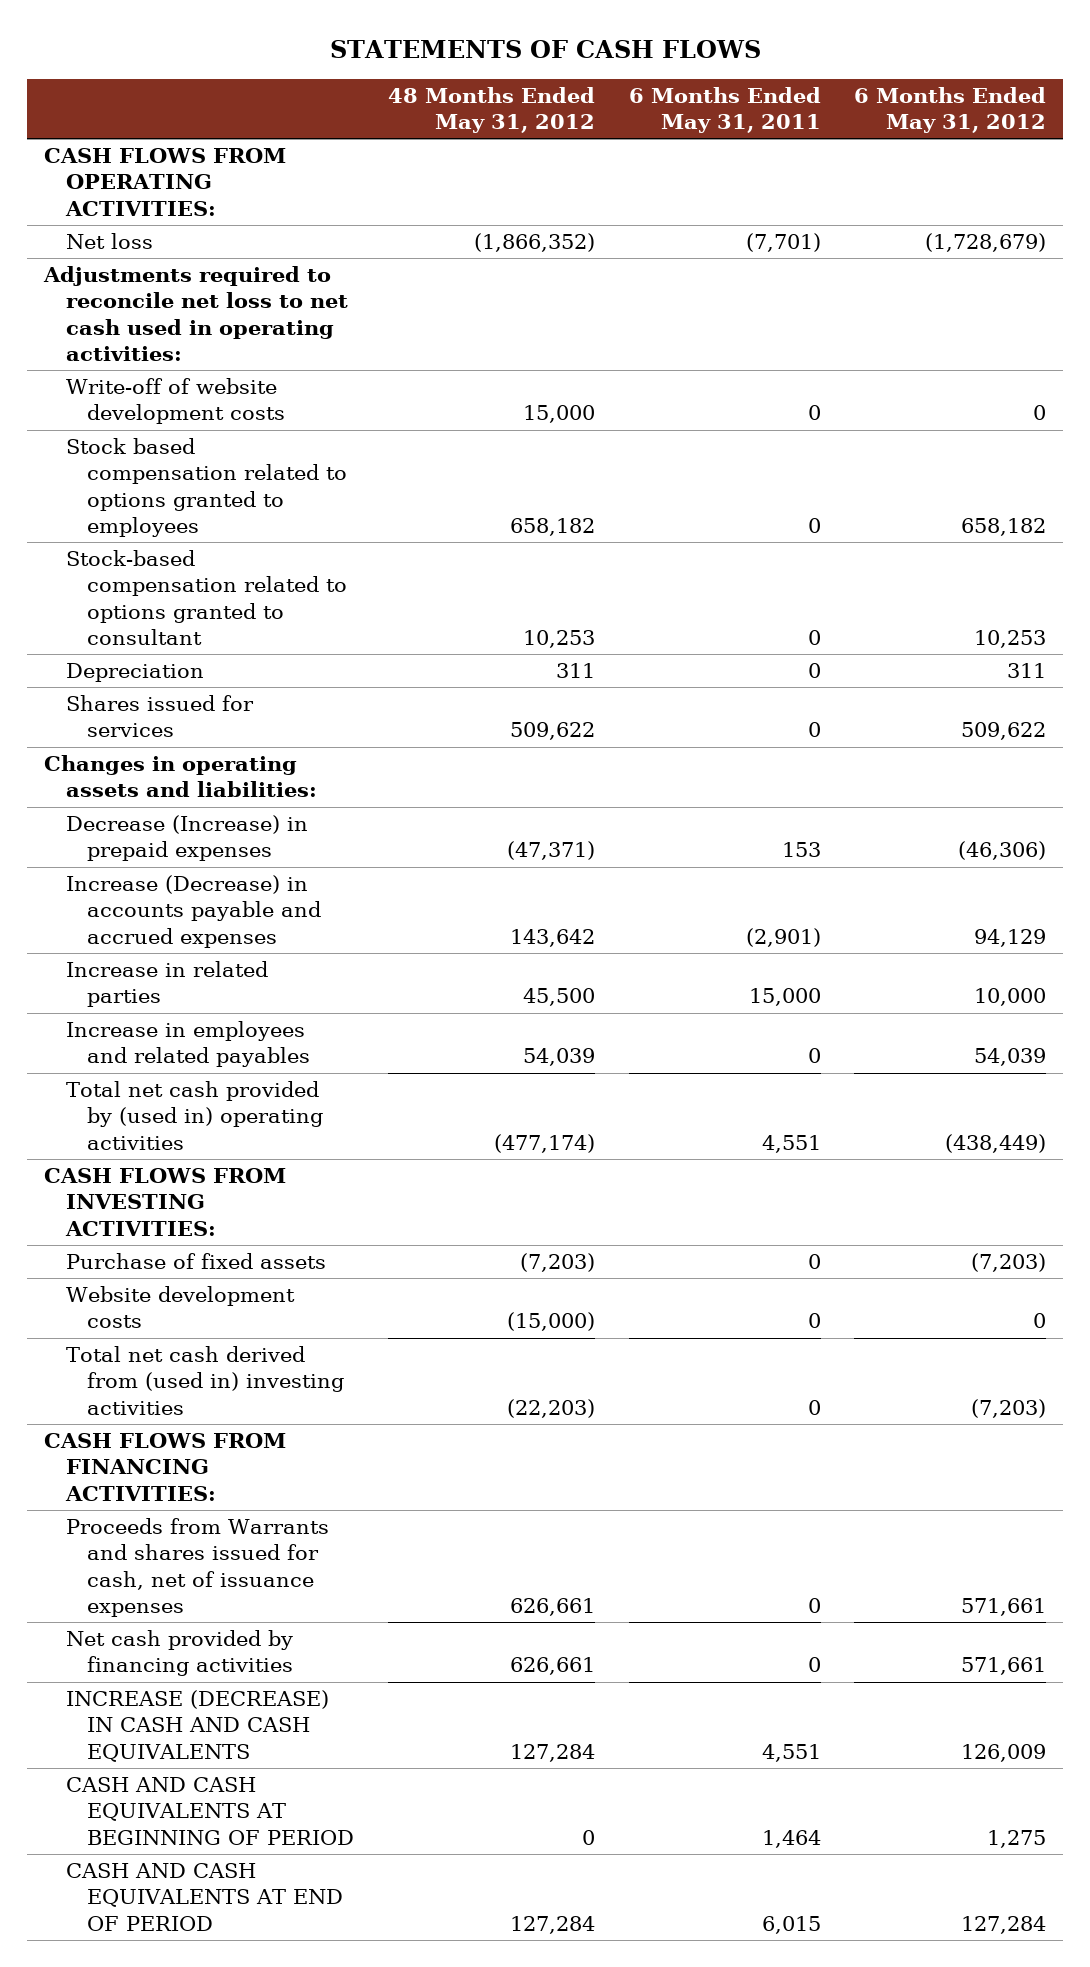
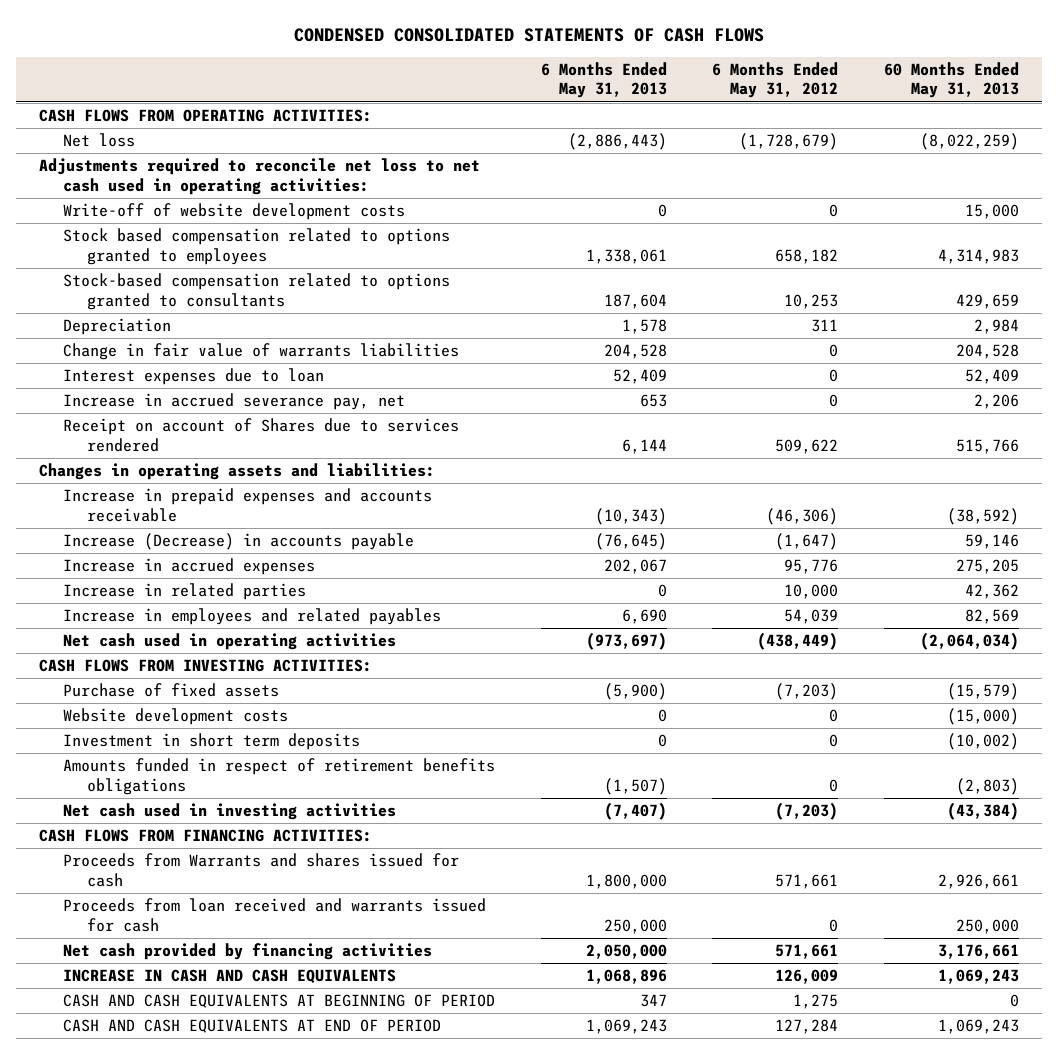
[329,40,761,59] STATEMENTS OF CASH FLOWS -> [294,28,765,43] CONDENSED CONSOLIDATED STATEMENTS OF CASH FLOWS
[387,86,595,133] 48 Months Ended May 31, 2012 -> none
[628,86,821,133] 6 Months Ended May 31, 2011 -> none
none -> [540,62,667,99] 6 Months Ended May 31, 2013
none -> [883,62,1019,99] 60 Months Ended May 31, 2013
[65,550,348,645] Stock-based compensation related to options granted to consultant -> [63,273,451,310] Stock-based compensation related to options granted to consultants
none -> [63,343,460,361] Change in fair value of warrants liabilities
none -> [63,368,325,386] Interest expenses due to loan
none -> [63,393,406,411] Increase in accrued severance pay, net
[65,695,254,738] Shares issued for services -> [63,418,460,452] Receipt on account of Shares due to services rendered
[65,815,308,862] Decrease (Increase) in prepaid expenses -> [63,488,433,522] Increase in prepaid expenses and accounts receivable
[65,875,322,948] Increase (Decrease) in accounts payable and accrued expenses -> [63,533,415,551] Increase (Decrease) in accounts payable
[974,928,1047,947] 94,129 -> [775,533,839,551] (1,647)
none -> [63,558,316,576] Increase in accrued expenses
[65,1081,324,1150] Total net cash provided by (used in) operating activities -> [63,633,397,651] Net cash used in operating activities
none -> [63,733,361,751] Investment in short term deposits
none -> [63,758,496,795] Amounts funded in respect of retirement benefits obligations
[65,1346,345,1415] Total net cash derived from (used in) investing activities -> [63,803,397,821] Net cash used in investing activities
[65,1518,329,1617] Proceeds from Warrants and shares issued for cash, net of issuance expenses -> [63,853,460,887] Proceeds from Warrants and shares issued for cash
none -> [63,898,487,932] Proceeds from loan received and warrants issued for cash
[65,1690,329,1762] INCREASE (DECREASE) IN CASH AND CASH EQUIVALENTS -> [63,969,397,985] INCREASE IN CASH AND CASH EQUIVALENTS

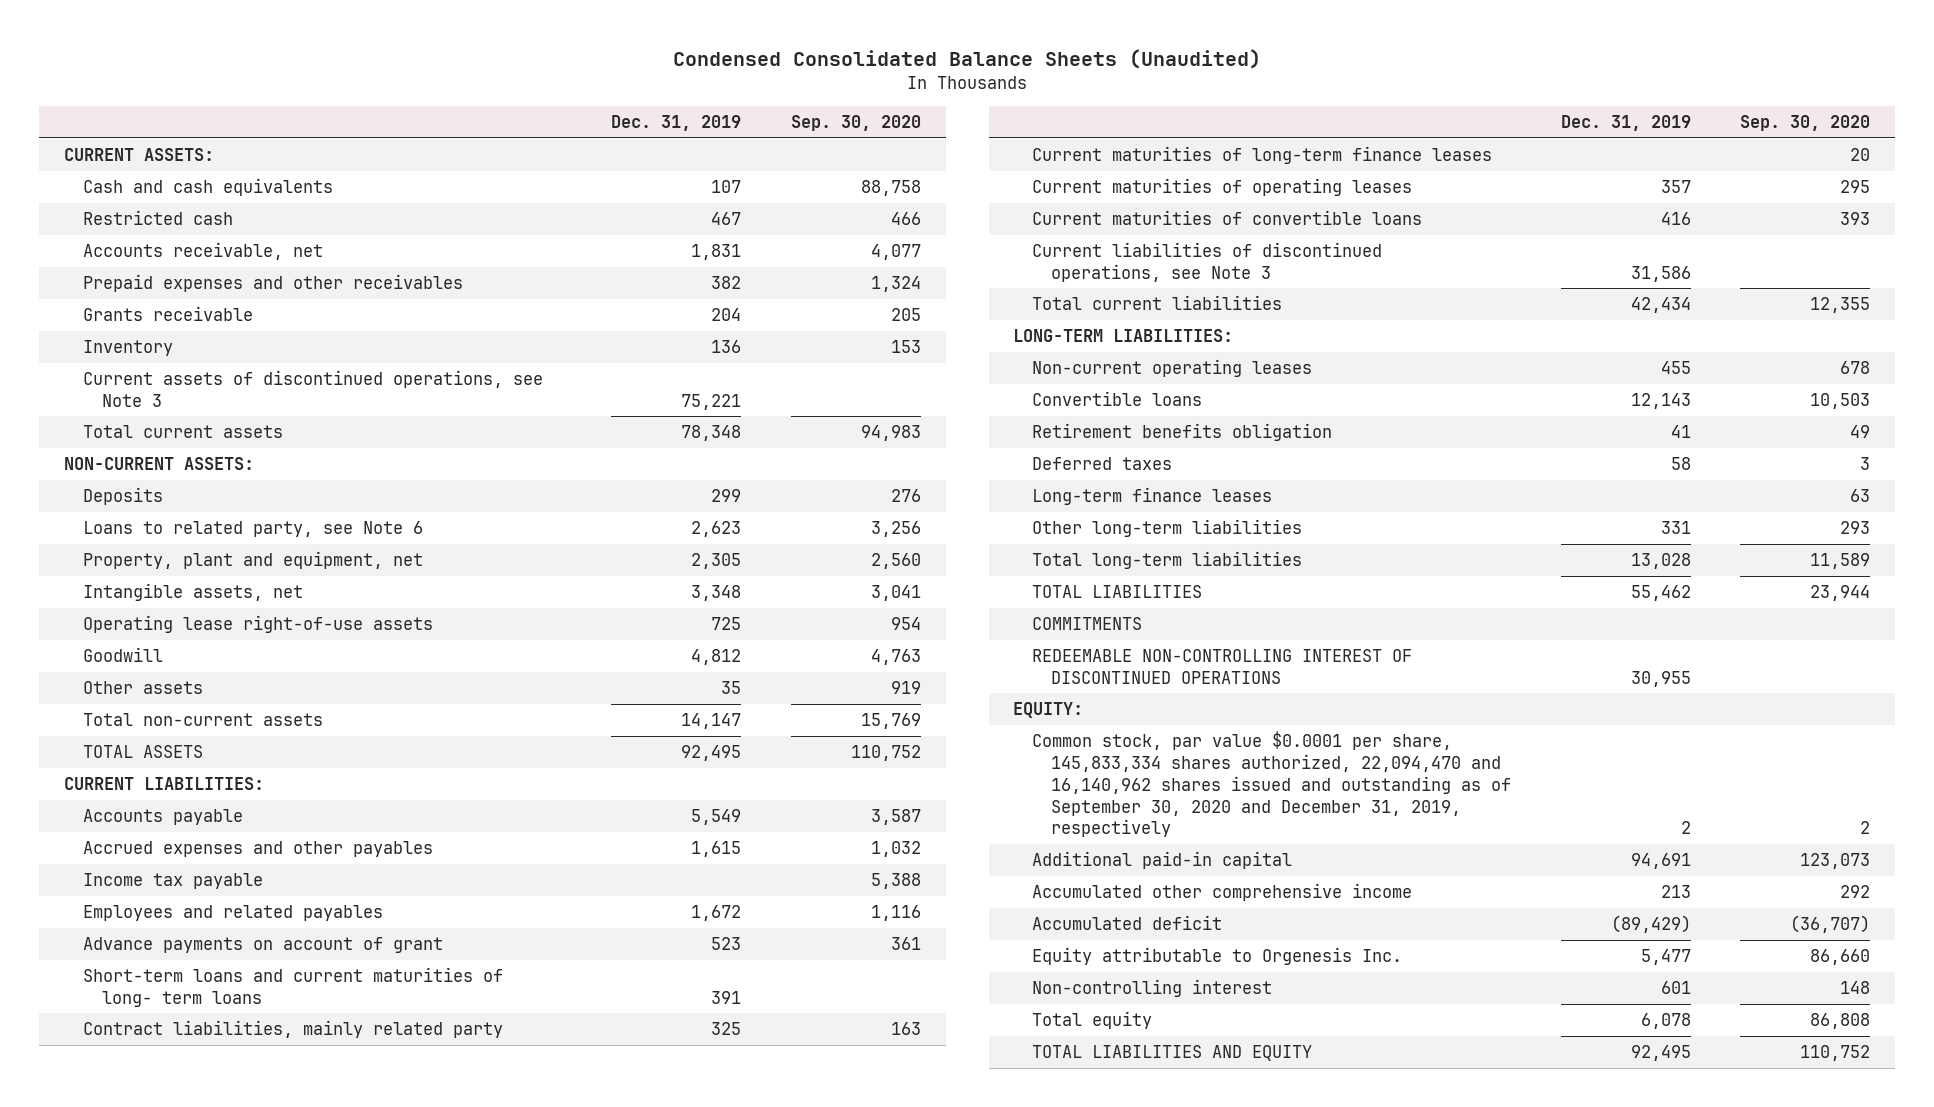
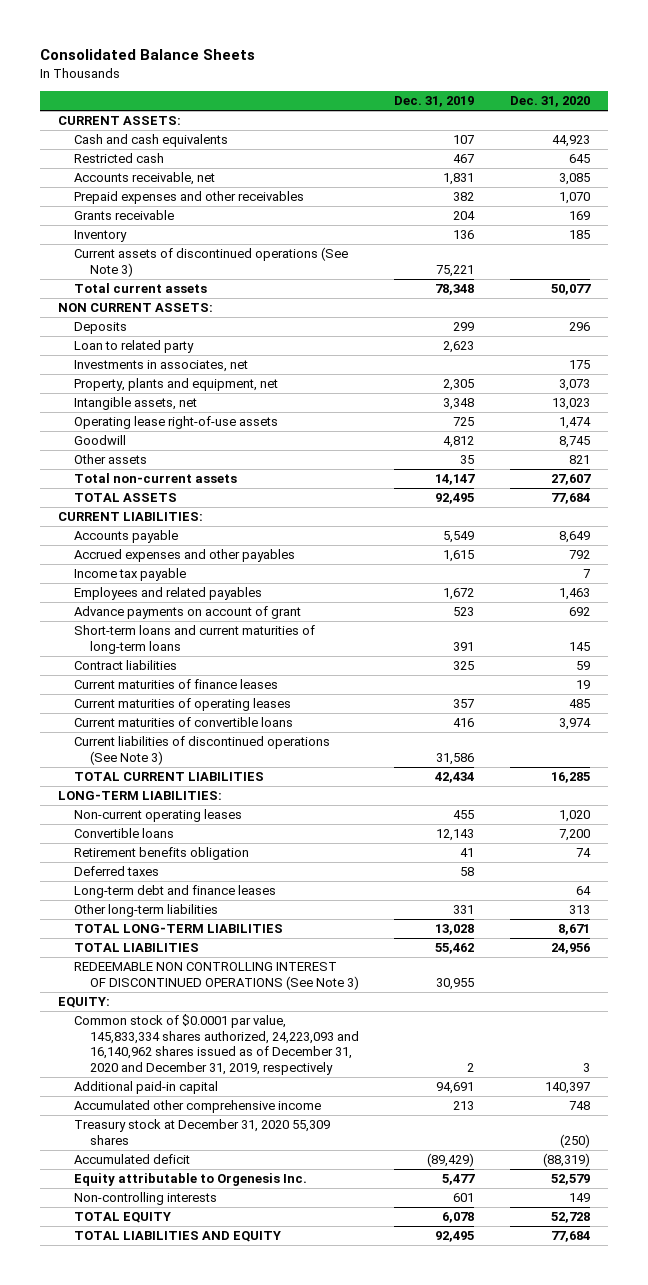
[673,48,1262,69] Condensed Consolidated Balance Sheets (Unaudited) -> [40,49,256,61] Consolidated Balance Sheets
[790,115,921,132] Sep. 30, 2020 -> none
none -> [510,96,591,108] Dec. 31, 2020
[82,370,543,407] Current assets of discontinued operations, see Note 3 -> [73,247,348,277] Current assets of discontinued operations (See Note 3)
[63,457,254,471] NON-CURRENT ASSETS: -> [57,303,213,313] NON CURRENT ASSETS:
[82,521,423,538] Loans to related party, see Note 6 -> [73,340,194,354] Loan to related party
none -> [73,360,248,373] Investments in associates, net
[82,551,423,570] Property, plant and equipment, net -> [73,378,278,392] Property, plants and equipment, net
[82,967,503,1007] Short-term loans and current maturities of long- term loans -> [73,625,315,654] Short-term loans and current maturities of long-term loans
[82,1020,503,1039] Contract liabilities, mainly related party -> [73,660,177,671] Contract liabilities
[1032,146,1493,165] Current maturities of long-term finance leases -> [73,679,278,690] Current maturities of finance leases
[1032,242,1383,282] Current liabilities of discontinued operations, see Note 3 -> [73,736,330,765] Current liabilities of discontinued operations (See Note 3)
[1032,295,1283,311] Total current liabilities -> [73,772,264,782] TOTAL CURRENT LIABILITIES
[1032,487,1273,506] Long-term finance leases -> [73,885,276,899] Long-term debt and finance leases
[1032,551,1303,570] Total long-term liabilities -> [73,924,283,934] TOTAL LONG-TERM LIABILITIES
[1032,617,1143,631] COMMITMENTS -> none
[1032,649,1413,684] REDEEMABLE NON-CONTROLLING INTEREST OF DISCONTINUED OPERATIONS -> [73,962,359,990] REDEEMABLE NON CONTROLLING INTEREST OF DISCONTINUED OPERATIONS (See Note 3)
[1032,731,1512,838] Common stock, par value $0.0001 per share, 145,833,334 shares authorized, 22,094,470 and 16,140,962 shares issued and outstanding as of September 30, 2020 and December 31, 2019, respectively -> [73,1014,359,1075] Common stock of $0.0001 par value, 145,833,334 shares authorized, 24,223,093 and 16,140,962 shares issued as of December 31, 2020 and December 31, 2019, respectively
none -> [73,1119,330,1145] Treasury stock at December 31, 2020 55,309 shares
[1032,979,1273,998] Non-controlling interest -> [73,1192,217,1206] Non-controlling interests
[1032,1011,1153,1030] Total equity -> [73,1212,171,1224] TOTAL EQUITY

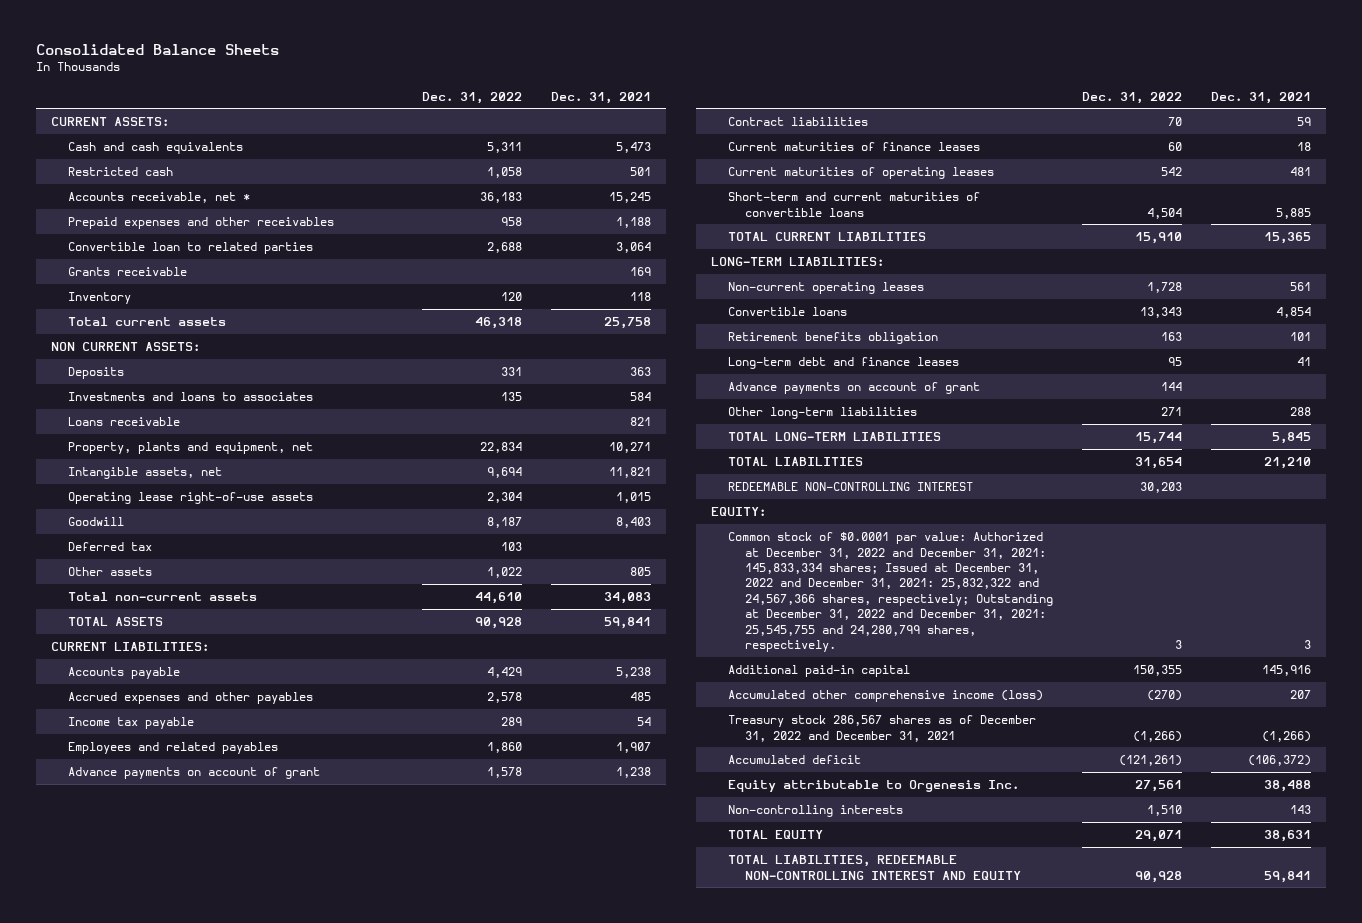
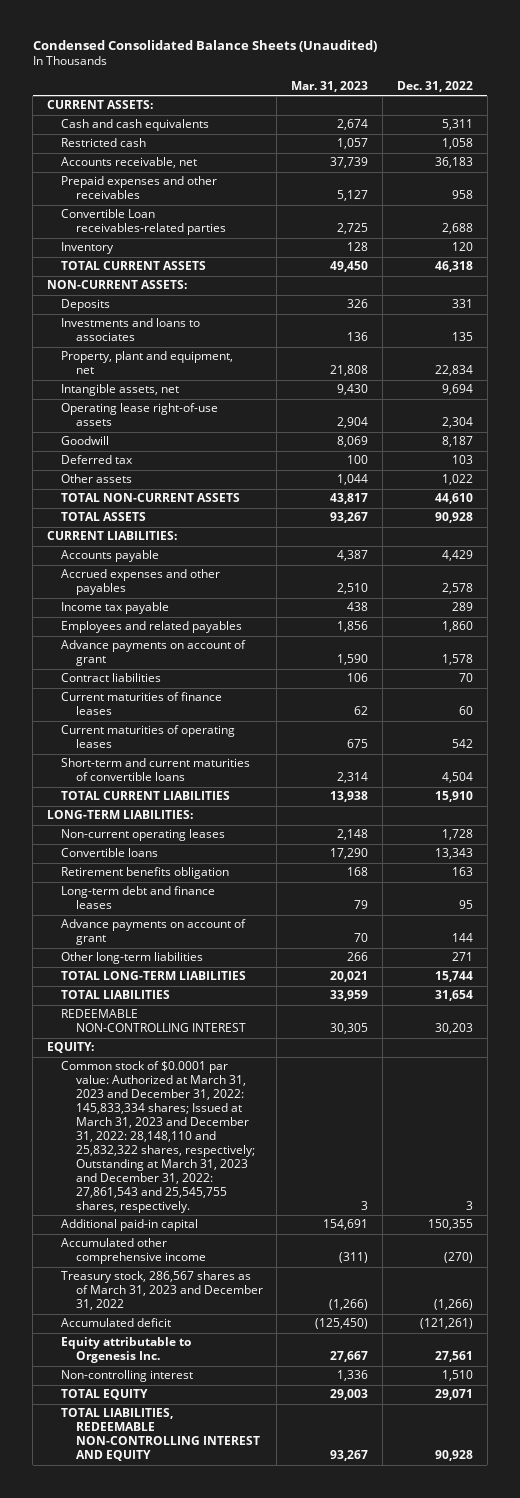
[36,43,280,55] Consolidated Balance Sheets -> [32,40,377,53] Condensed Consolidated Balance Sheets (Unaudited)
[551,91,652,104] Dec. 31, 2021 -> none
none -> [291,80,369,92] Mar. 31, 2023
[67,192,250,204] Accounts receivable, net * -> [61,157,198,169] Accounts receivable, net
[67,267,187,277] Grants receivable -> none
[67,242,313,255] Convertible loan to related parties -> [61,209,226,236] Convertible Loan receivables-related parties
[67,317,226,327] Total current assets -> [61,261,207,271] TOTAL CURRENT ASSETS
[50,342,200,352] NON CURRENT ASSETS: -> [47,280,188,290] NON-CURRENT ASSETS:
[67,417,180,427] Loans receivable -> none
[67,442,313,455] Property, plants and equipment, net -> [61,351,234,375] Property, plant and equipment, net
[67,592,257,602] Total non-current assets -> [61,493,241,503] TOTAL NON-CURRENT ASSETS
[727,532,1054,653] Common stock of $0.0001 par value: Authorized at December 31, 2022 and December 31, 2021: 145,833,334 shares; Issued at December 31, 2022 and December 31, 2021: 25,832,322 and 24,567,366 shares, respectively; Outstanding at December 31, 2022 and December 31, 2021: 25,545,755 and 24,280,799 shares, respectively. -> [61,1061,255,1214] Common stock of $0.0001 par value: Authorized at March 31, 2023 and December 31, 2022: 145,833,334 shares; Issued at March 31, 2023 and December 31, 2022: 28,148,110 and 25,832,322 shares, respectively; Outstanding at March 31, 2023 and December 31, 2022: 27,861,543 and 25,545,755 shares, respectively.
[727,690,1043,703] Accumulated other comprehensive income (loss) -> [61,1238,206,1265] Accumulated other comprehensive income
[727,715,1036,742] Treasury stock 286,567 shares as of December 31, 2022 and December 31, 2021 -> [61,1271,263,1311] Treasury stock, 286,567 shares as of March 31, 2023 and December 31, 2022
[727,805,903,818] Non-controlling interests -> [61,1370,194,1383] Non-controlling interest

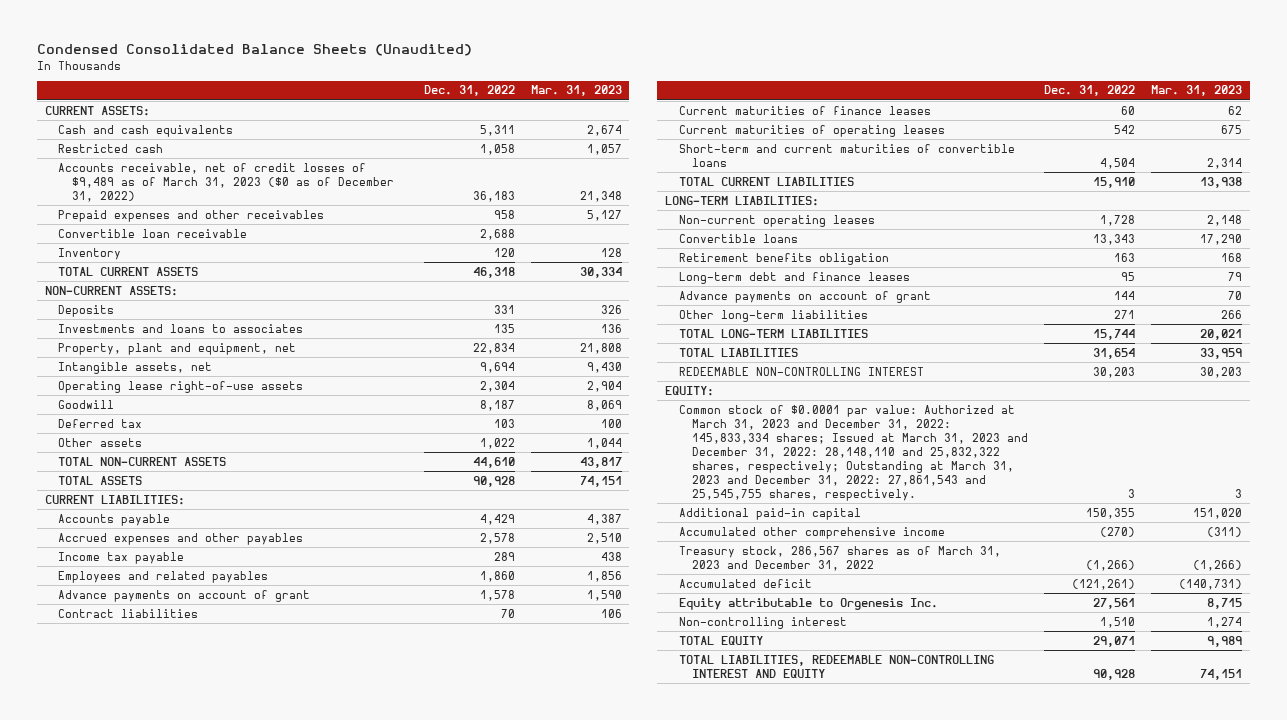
[61,157,198,169] Accounts receivable, net -> [58,162,394,202] Accounts receivable, net of credit losses of $9,489 as of March 31, 2023 ($0 as of December 31, 2022)
[330,157,369,169] 37,739 -> [579,190,622,202] 21,348
[61,209,226,236] Convertible Loan receivables-related parties -> none
none -> [58,228,248,238] Convertible loan receivable
[330,261,369,273] 49,450 -> [579,266,622,278] 30,334
[330,512,369,524] 93,267 -> [579,475,622,487] 74,151
[330,1023,369,1035] 30,305 -> [1200,366,1243,378] 30,203
[323,1219,369,1231] 154,691 -> [1193,507,1243,519] 151,020
[315,1318,369,1330] (125,450) -> [1179,578,1243,590] (140,731)
[330,1351,369,1363] 27,667 -> [1207,597,1243,609] 8,715
[337,1370,369,1382] 1,336 -> [1207,616,1243,628] 1,274
[330,1389,369,1401] 29,003 -> [1207,635,1243,647] 9,989
[330,1450,369,1462] 93,267 -> [1200,668,1243,680] 74,151

